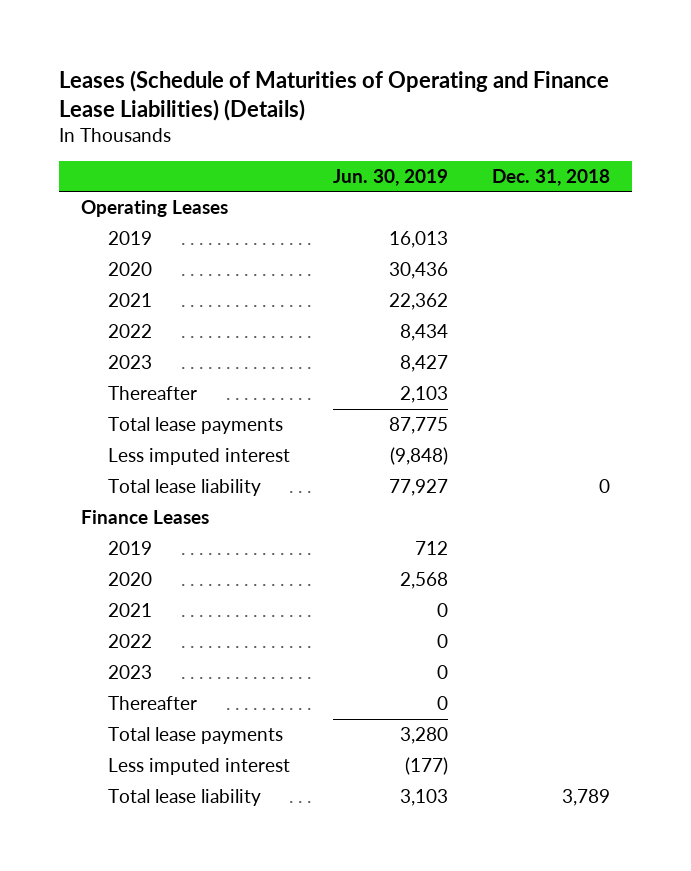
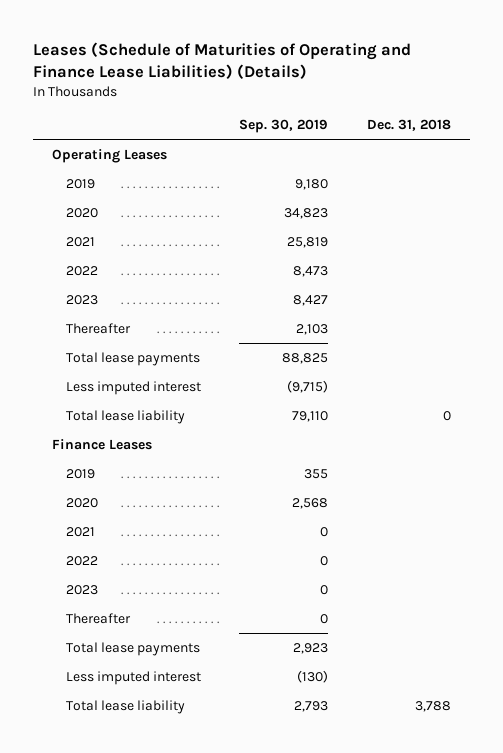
[333,168,449,186] Jun. 30, 2019 -> none
none -> [239,119,329,134] Sep. 30, 2019
[562,789,611,807] 3,789 -> [414,701,451,713] 3,788

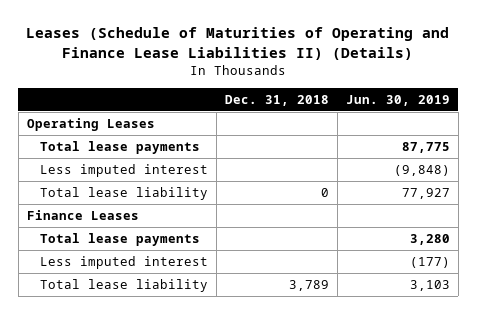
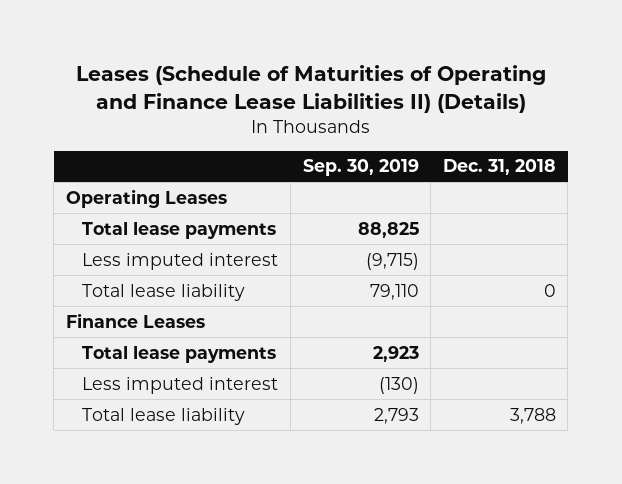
[345,95,450,107] Jun. 30, 2019 -> none
none -> [302,159,419,177] Sep. 30, 2019
[288,280,329,292] 3,789 -> [509,407,556,424] 3,788

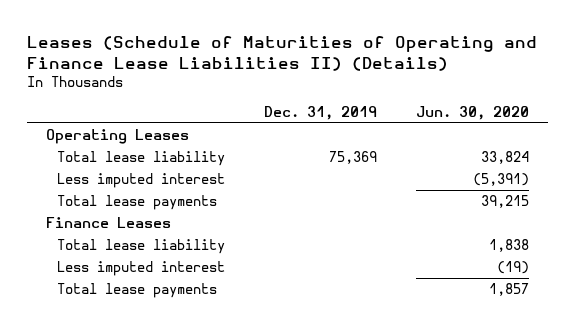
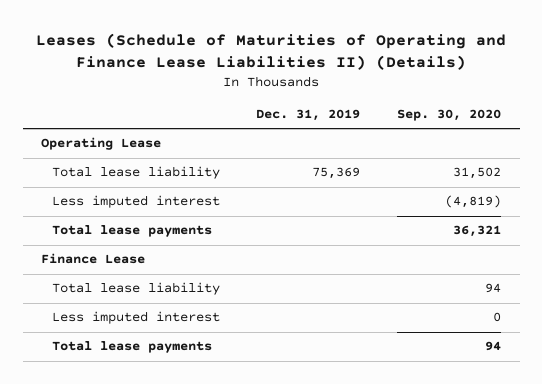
[415,105,529,120] Jun. 30, 2020 -> none
none -> [397,109,502,122] Sep. 30, 2020
[46,129,190,145] Operating Leases -> [41,137,162,151] Operating Lease
[46,217,172,229] Finance Leases -> [41,253,146,265] Finance Lease

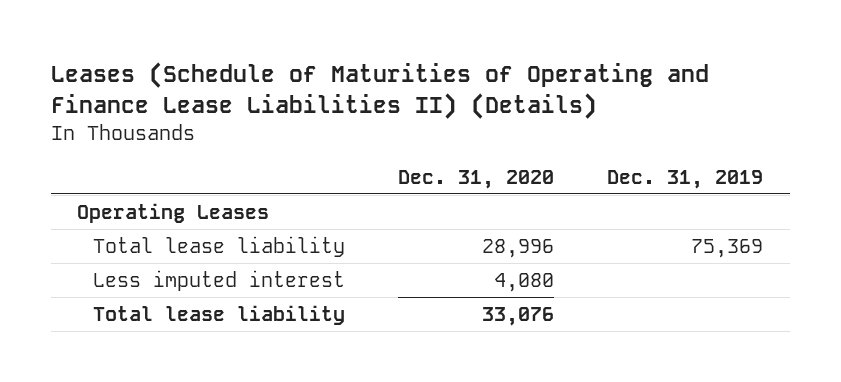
[397,109,502,122] Sep. 30, 2020 -> none
none -> [398,169,555,189] Dec. 31, 2020
[41,137,162,151] Operating Lease -> [77,203,270,224] Operating Leases
[51,225,212,238] Total lease payments -> none
[41,253,146,265] Finance Lease -> none
[51,311,220,325] Less imputed interest -> none
[51,341,212,354] Total lease payments -> none

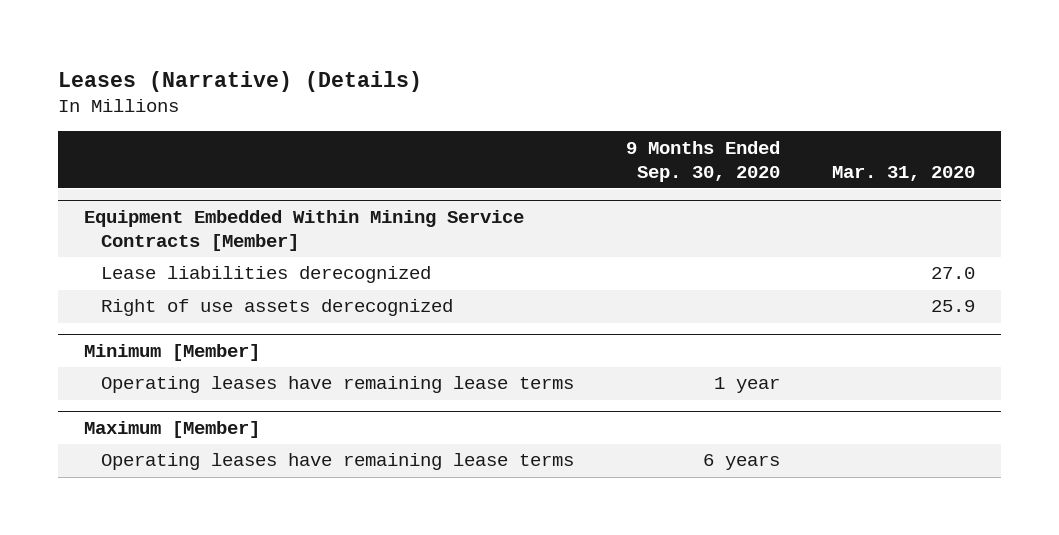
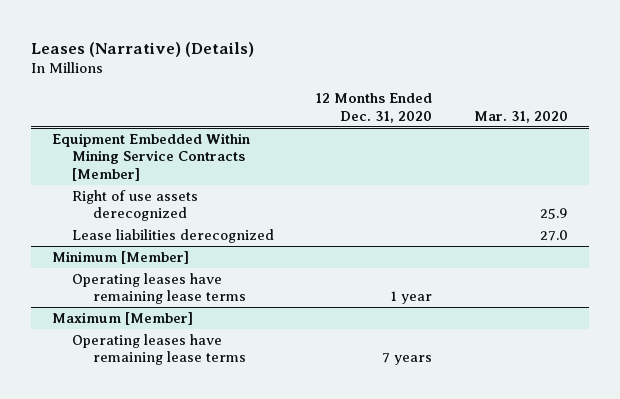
[626,140,781,182] 9 Months Ended Sep. 30, 2020 -> none
none -> [316,93,433,124] 12 Months Ended Dec. 31, 2020
[101,266,432,284] Lease liabilities derecognized -> [72,228,275,243] Lease liabilities derecognized

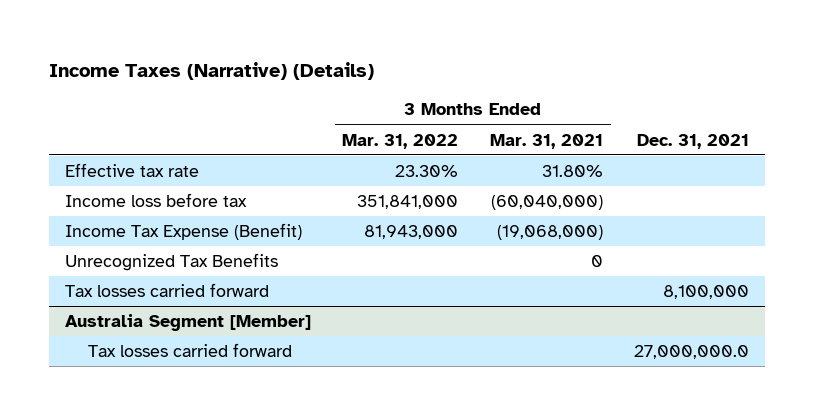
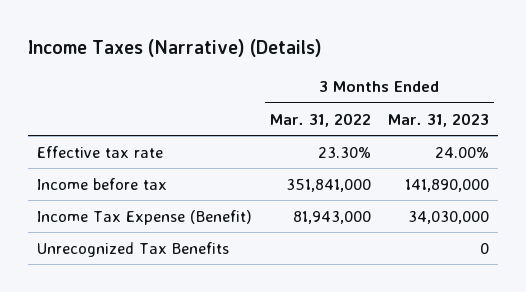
[489,133,603,149] Mar. 31, 2021 -> none
[637,133,750,149] Dec. 31, 2021 -> none
none -> [388,112,490,127] Mar. 31, 2023
[64,193,247,208] Income loss before tax -> [37,177,168,190] Income before tax
[64,283,269,298] Tax losses carried forward -> none
[64,314,311,332] Australia Segment [Member] -> none
[87,343,292,358] Tax losses carried forward -> none

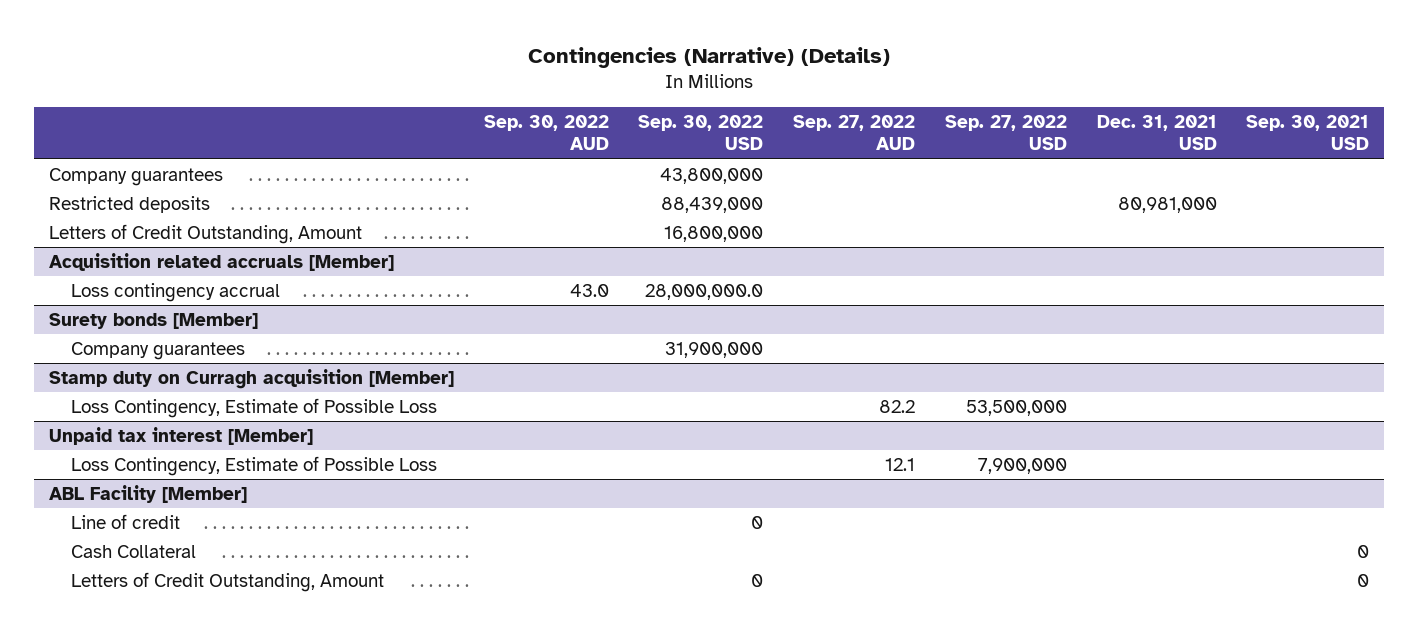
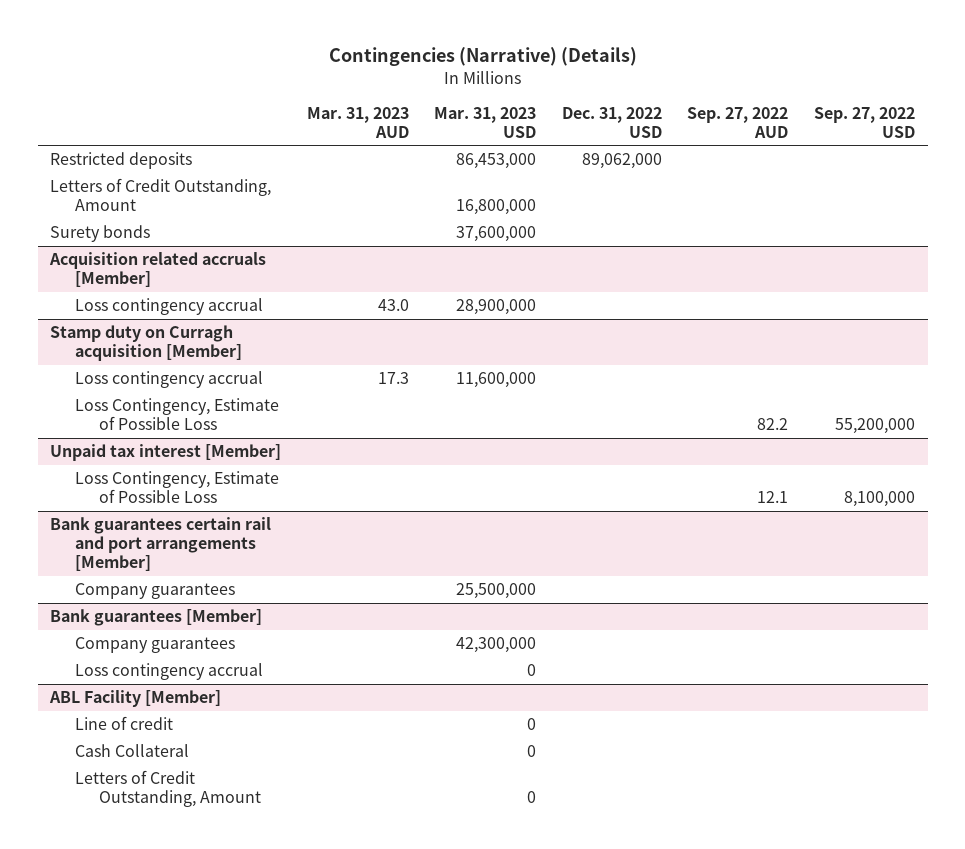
[483,114,609,151] Sep. 30, 2022 AUD -> none
[638,114,764,151] Sep. 30, 2022 USD -> none
[1096,114,1217,151] Dec. 31, 2021 USD -> none
[1246,114,1370,151] Sep. 30, 2021 USD -> none
none -> [306,106,409,138] Mar. 31, 2023 AUD
none -> [434,106,537,138] Mar. 31, 2023 USD
none -> [561,106,662,138] Dec. 31, 2022 USD
[48,168,223,187] Company guarantees -> none
none -> [50,225,151,243] Surety bonds
[48,313,258,330] Surety bonds [Member] -> none
[71,342,246,361] Company guarantees -> none
none -> [74,371,263,389] Loss contingency accrual
[965,400,1067,417] 53,500,000 -> [834,418,915,435] 55,200,000
[977,458,1067,475] 7,900,000 -> [843,491,915,508] 8,100,000
none -> [50,517,272,571] Bank guarantees certain rail and port arrangements [Member]
none -> [74,583,235,600] Company guarantees
none -> [50,609,263,627] Bank guarantees [Member]
none -> [74,637,235,654] Company guarantees
none -> [74,663,263,681] Loss contingency accrual

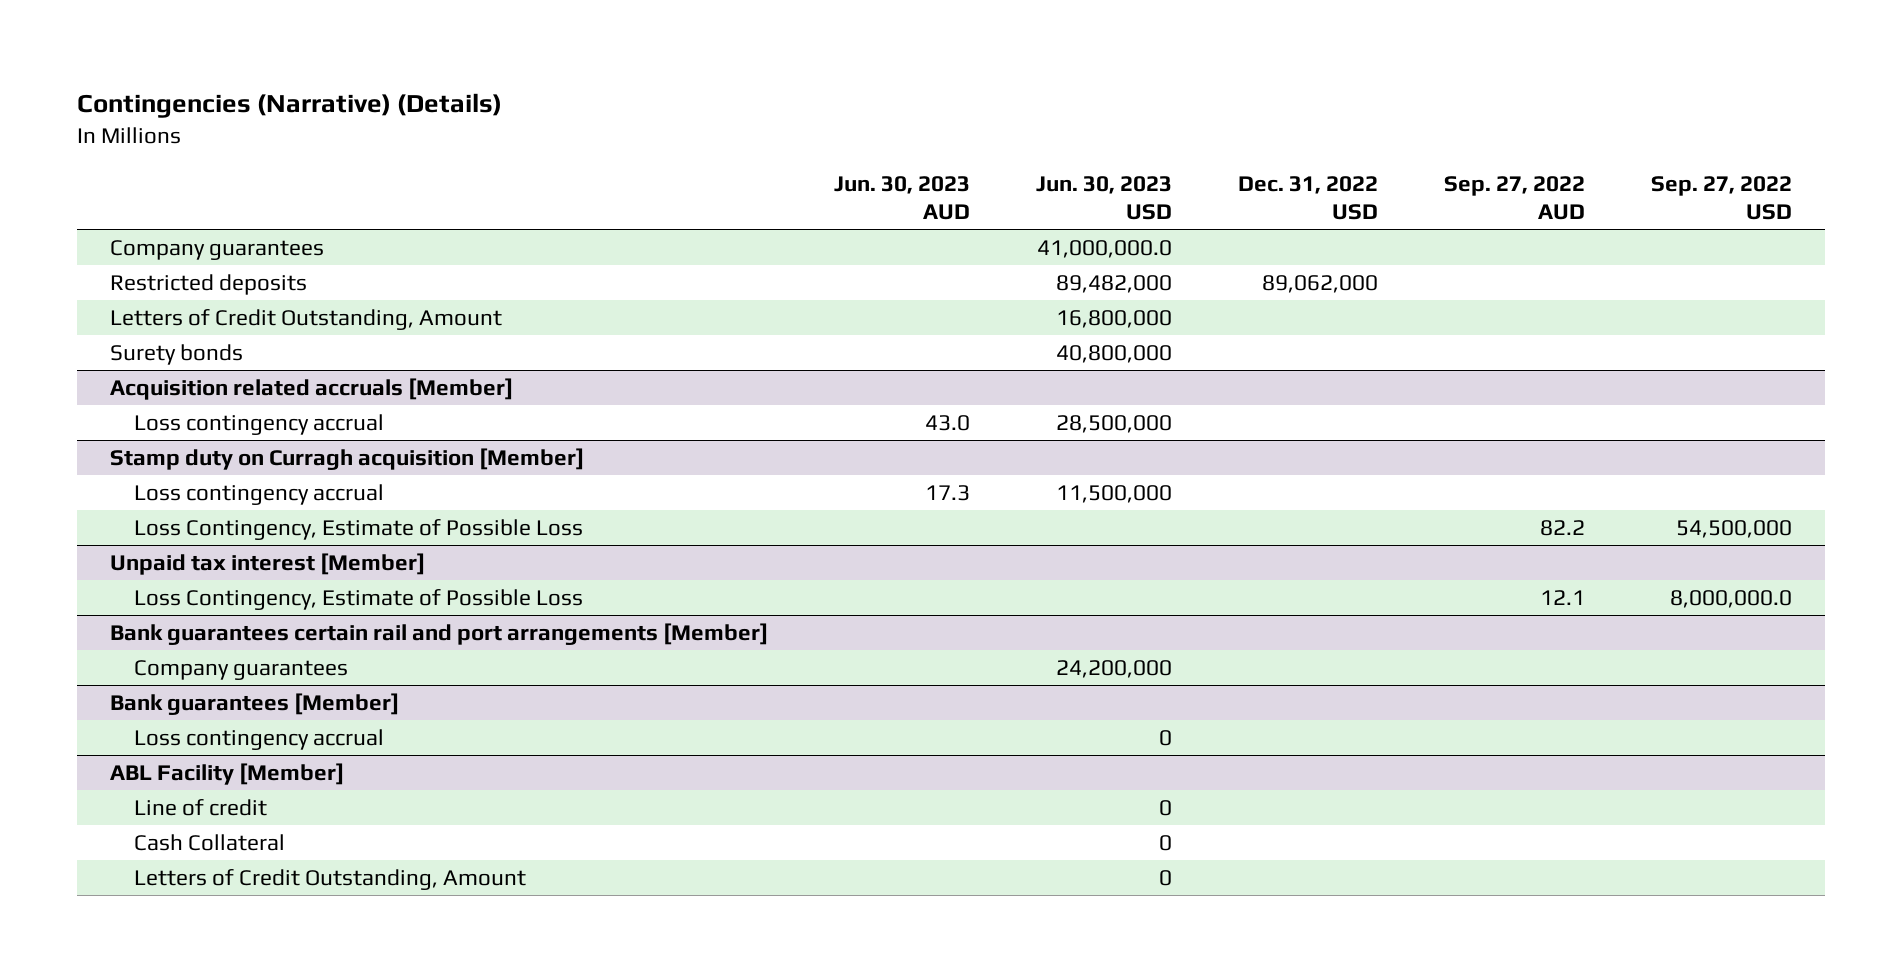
[306,106,409,138] Mar. 31, 2023 AUD -> none
[434,106,537,138] Mar. 31, 2023 USD -> none
none -> [834,175,971,221] Jun. 30, 2023 AUD
none -> [1036,175,1173,221] Jun. 30, 2023 USD
none -> [110,240,325,261] Company guarantees
[834,418,915,435] 55,200,000 -> [1676,520,1793,539] 54,500,000
[843,491,915,508] 8,100,000 -> [1670,590,1793,609] 8,000,000.0
[74,637,235,654] Company guarantees -> none

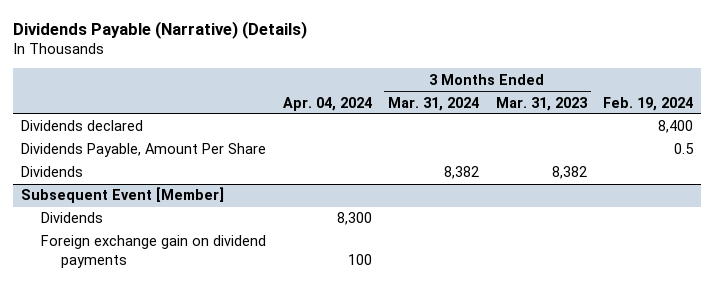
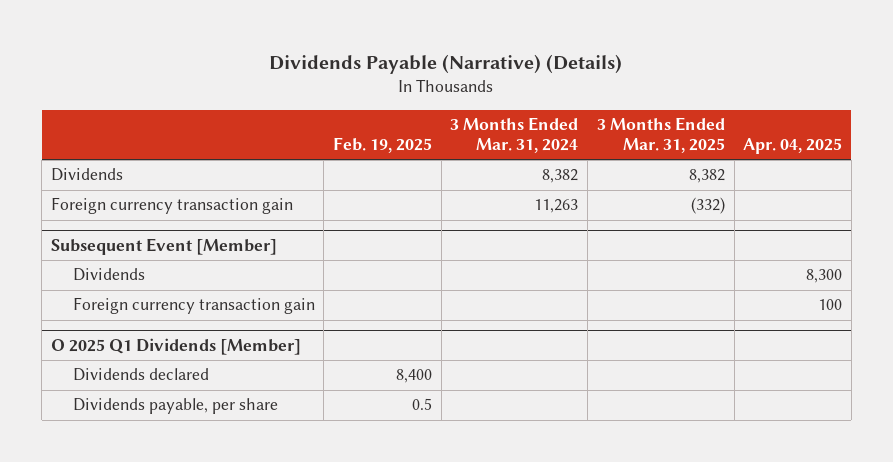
[282,96,372,111] Apr. 04, 2024 -> none
[495,96,588,111] Mar. 31, 2023 -> none
[603,96,694,111] Feb. 19, 2024 -> none
none -> [333,137,433,154] Feb. 19, 2025
none -> [596,117,725,154] 3 Months Ended Mar. 31, 2025
none -> [743,138,843,155] Apr. 04, 2025
[20,120,143,132] Dividends declared -> none
[20,143,266,158] Dividends Payable, Amount Per Share -> none
none -> [50,197,293,215] Foreign currency transaction gain
[41,235,267,268] Foreign exchange gain on dividend payments -> none
none -> [72,297,315,315] Foreign currency transaction gain
none -> [50,337,301,355] O 2025 Q1 Dividends [Member]
none -> [72,368,209,382] Dividends declared
none -> [72,398,278,415] Dividends payable, per share

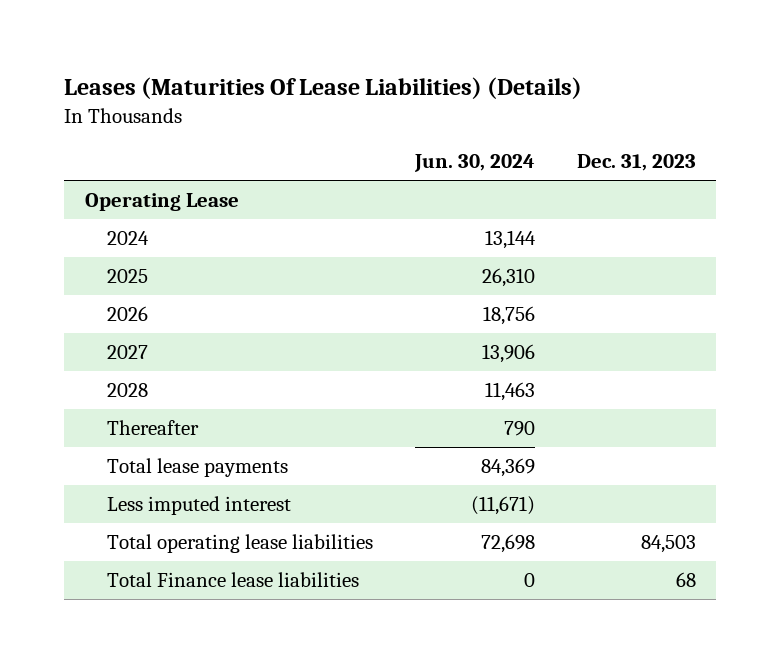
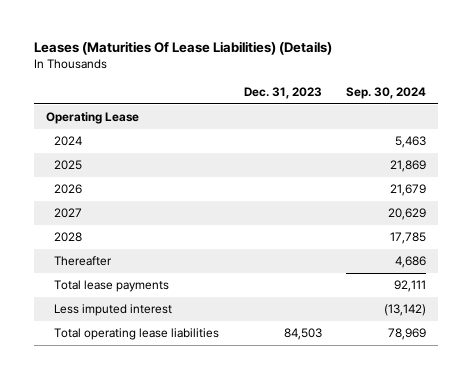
[413,154,535,173] Jun. 30, 2024 -> none
none -> [345,86,426,99] Sep. 30, 2024
[106,571,359,587] Total Finance lease liabilities -> none

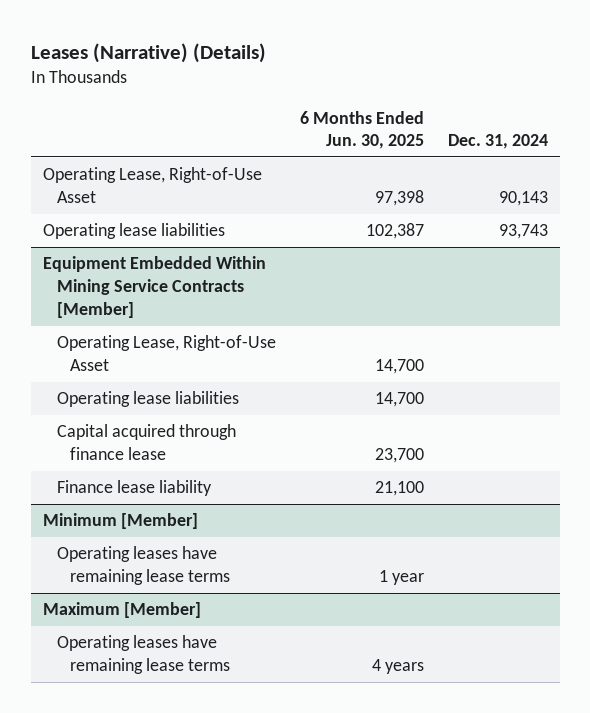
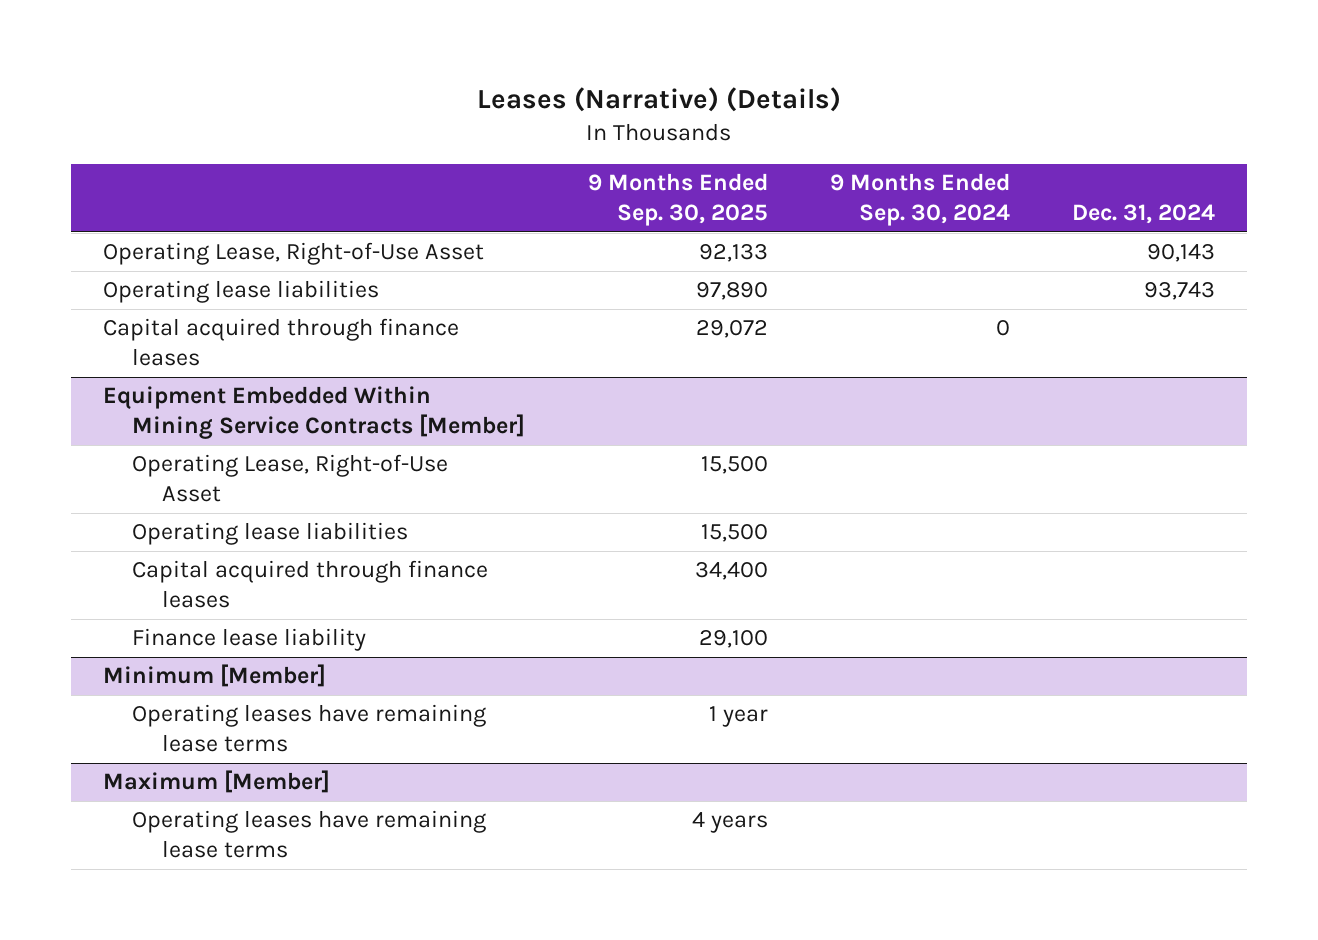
[299,110,424,150] 6 Months Ended Jun. 30, 2025 -> none
none -> [587,173,768,227] 9 Months Ended Sep. 30, 2025
none -> [829,173,1010,227] 9 Months Ended Sep. 30, 2024
none -> [102,318,459,367] Capital acquired through finance leases
[56,424,236,461] Capital acquired through finance lease -> [132,560,489,609] Capital acquired through finance leases

